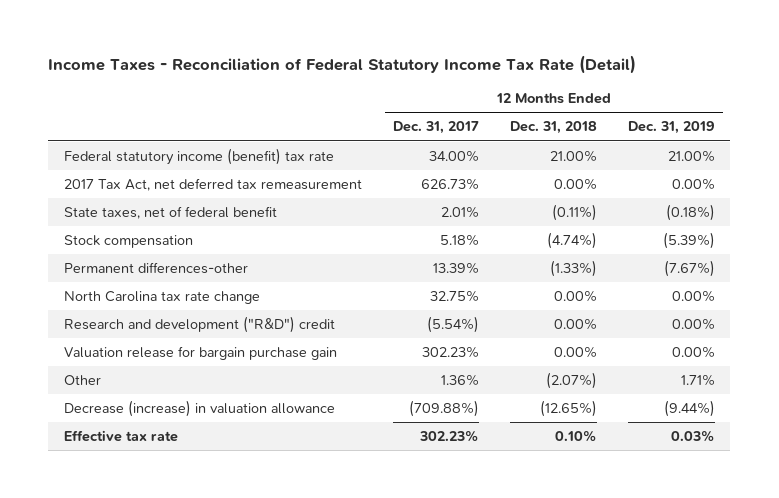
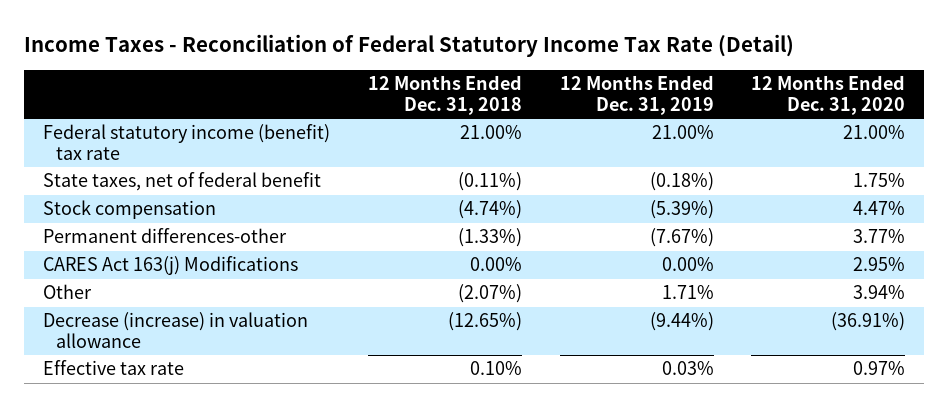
[392,121,479,135] Dec. 31, 2017 -> none
none -> [751,75,906,116] 12 Months Ended Dec. 31, 2020
[63,177,362,191] 2017 Tax Act, net deferred tax remeasurement -> none
[63,290,260,304] North Carolina tax rate change -> none
[63,315,335,333] Research and development ("R&D") credit -> none
[63,345,337,360] Valuation release for bargain purchase gain -> none
none -> [43,256,299,276] CARES Act 163(j) Modifications

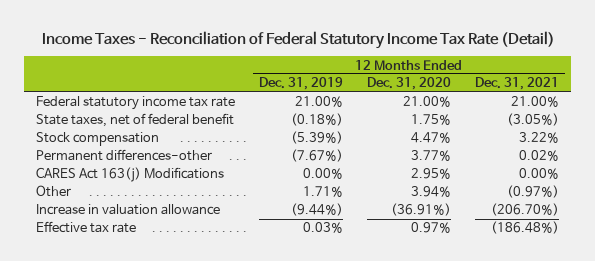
[367,75,522,116] 12 Months Ended Dec. 31, 2018 -> none
none -> [474,77,559,91] Dec. 31, 2021
[43,124,331,161] Federal statutory income (benefit) tax rate -> [36,96,236,111] Federal statutory income tax rate
[43,312,309,349] Decrease (increase) in valuation allowance -> [36,204,221,216] Increase in valuation allowance

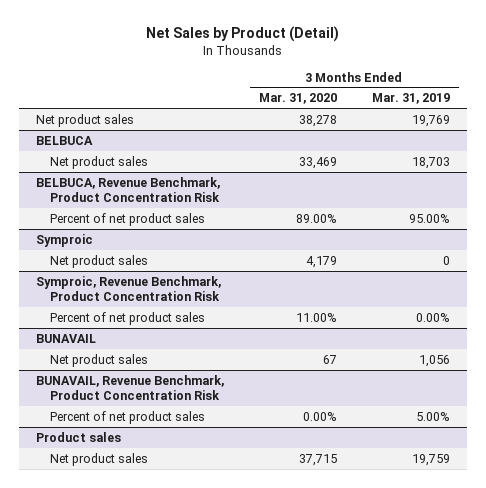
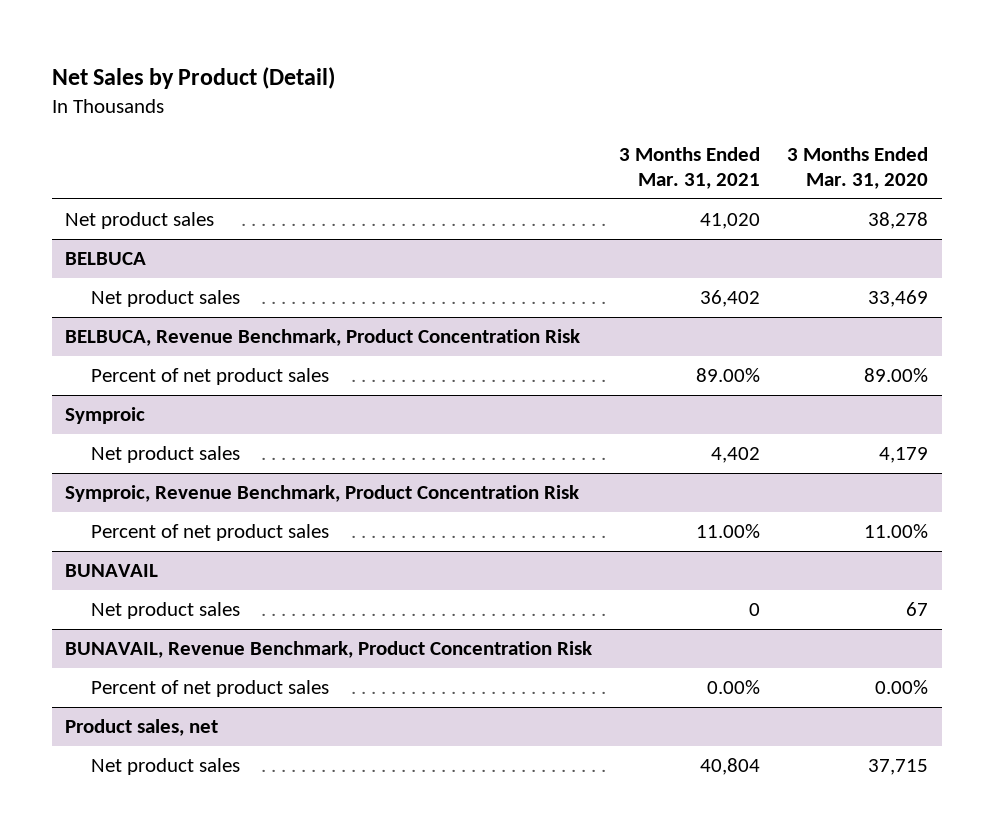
[371,93,450,105] Mar. 31, 2019 -> none
none -> [619,146,761,189] 3 Months Ended Mar. 31, 2021
[36,431,122,442] Product sales -> [65,719,219,737] Product sales, net

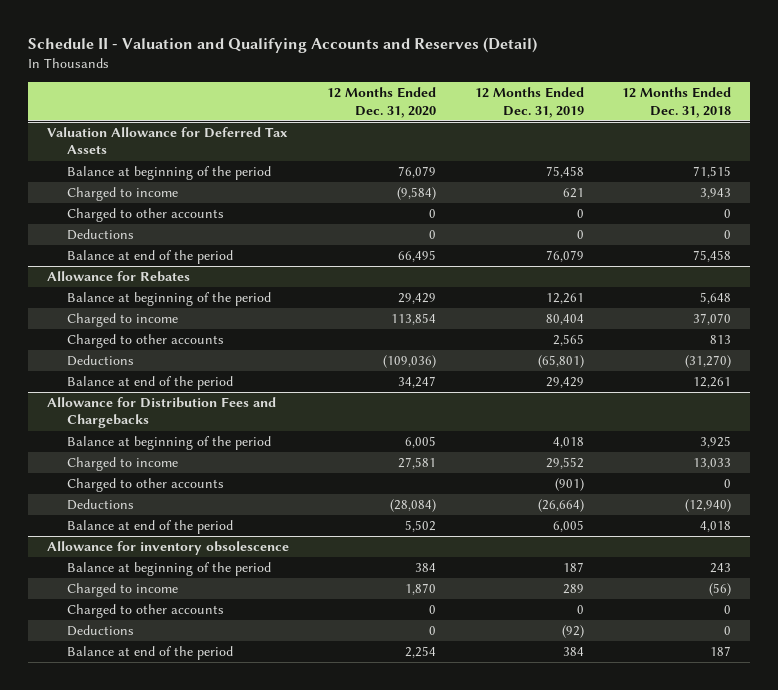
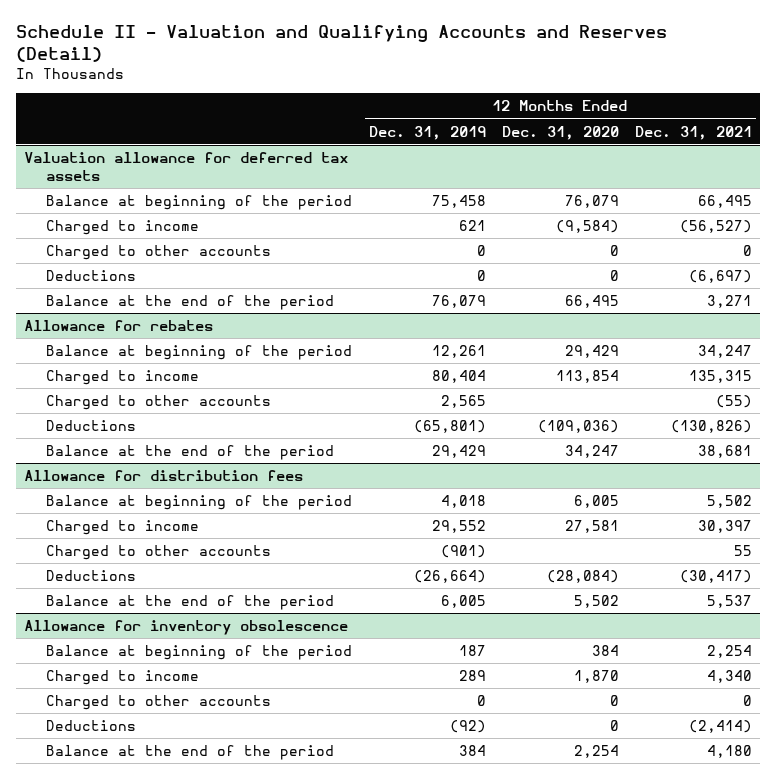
[622,87,732,118] 12 Months Ended Dec. 31, 2018 -> none
none -> [634,125,752,140] Dec. 31, 2021
[47,127,289,155] Valuation Allowance for Deferred Tax Assets -> [24,151,349,181] Valuation allowance for deferred tax assets
[66,250,233,265] Balance at end of the period -> [46,294,335,310] Balance at the end of the period
[47,271,191,283] Allowance for Rebates -> [24,319,214,331] Allowance for rebates
[66,376,233,391] Balance at end of the period -> [46,444,335,460] Balance at the end of the period
[47,397,277,429] Allowance for Distribution Fees and Chargebacks -> [24,469,304,481] Allowance for distribution fees
[66,520,233,535] Balance at end of the period -> [46,594,335,610] Balance at the end of the period
[66,646,233,661] Balance at end of the period -> [46,744,335,760] Balance at the end of the period

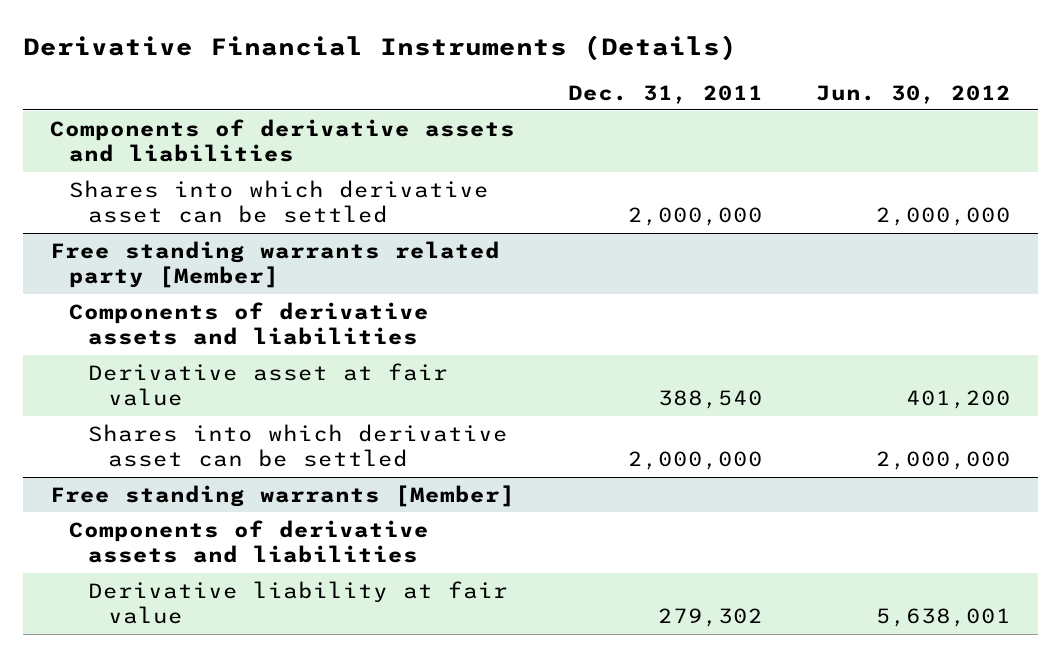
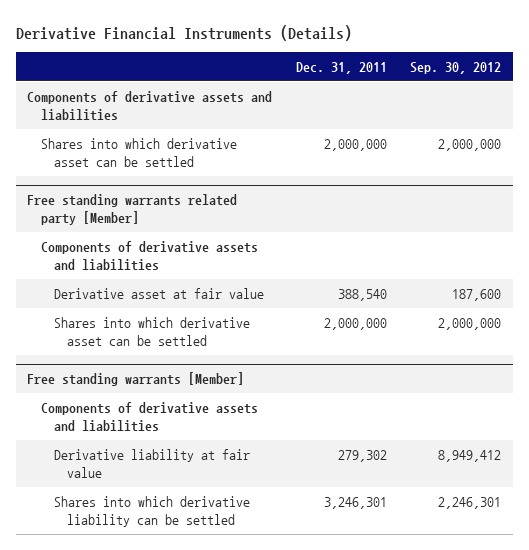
[816,84,1012,104] Jun. 30, 2012 -> none
none -> [410,61,502,74] Sep. 30, 2012
none -> [53,495,250,527] Shares into which derivative liability can be settled

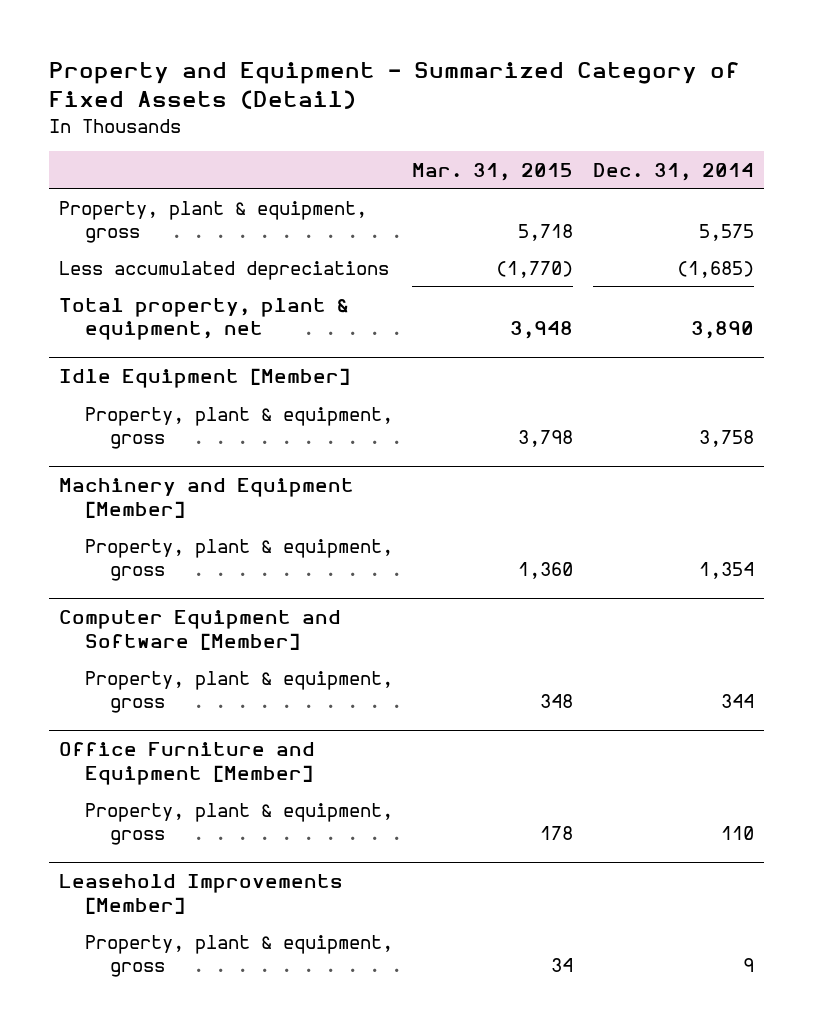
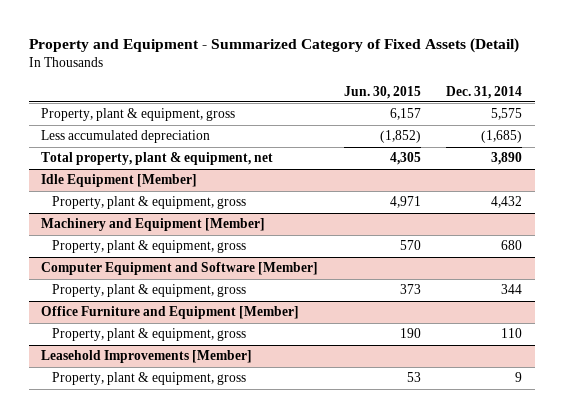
[412,162,574,181] Mar. 31, 2015 -> none
none -> [343,85,421,99] Jun. 30, 2015
[59,260,390,280] Less accumulated depreciations -> [41,130,211,144] Less accumulated depreciation
[699,429,755,447] 3,758 -> [491,196,523,209] 4,432
[699,561,755,579] 1,354 -> [501,240,523,251] 680

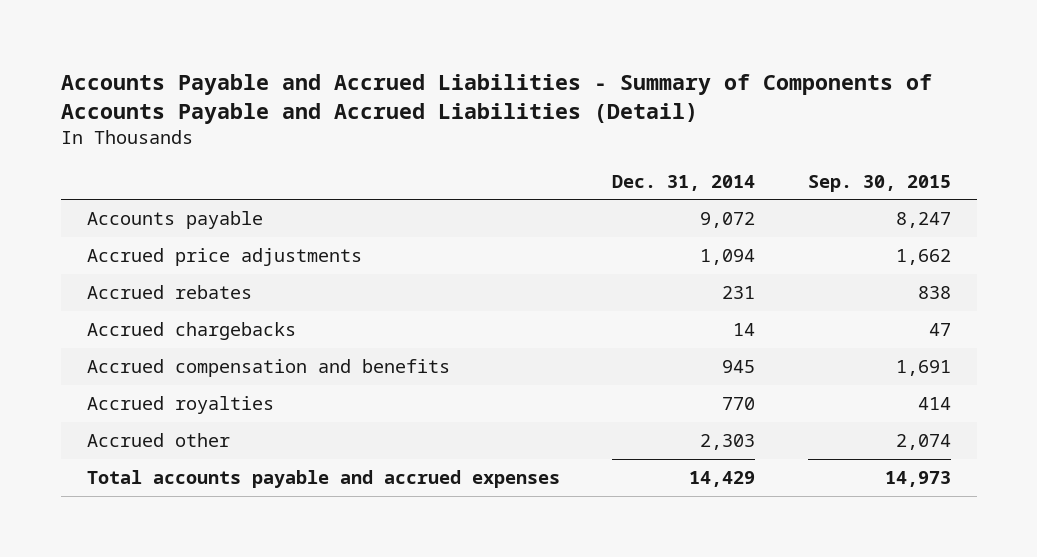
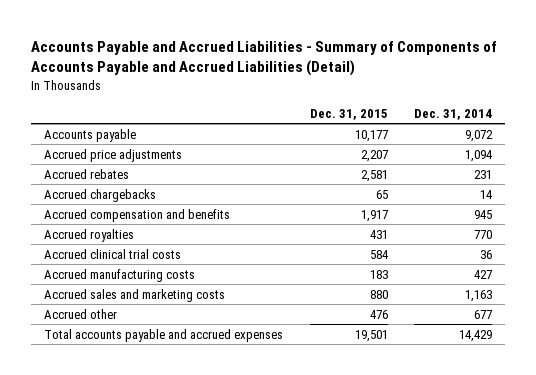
[807,174,951,192] Sep. 30, 2015 -> none
none -> [309,108,388,120] Dec. 31, 2015
none -> [44,248,182,259] Accrued clinical trial costs
none -> [44,268,196,282] Accrued manufacturing costs
none -> [44,288,226,302] Accrued sales and marketing costs
[700,434,756,451] 2,303 -> [474,309,493,319] 677

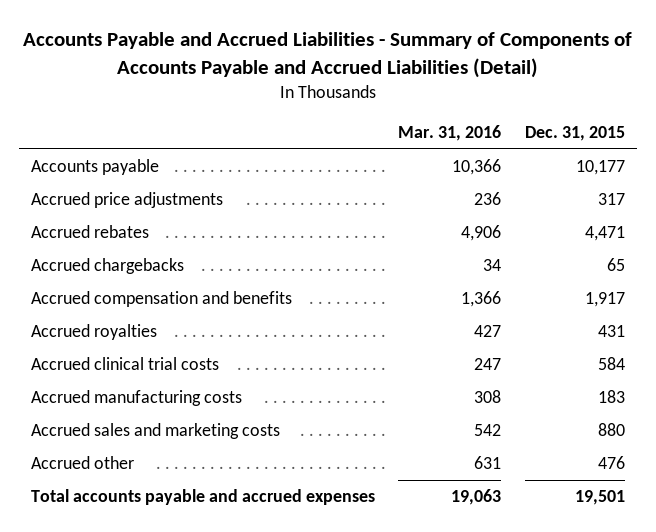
[414,108,493,120] Dec. 31, 2014 -> none
none -> [398,124,502,141] Mar. 31, 2016
[360,149,388,162] 2,207 -> [598,193,626,206] 317
[360,169,388,182] 2,581 -> [585,226,626,242] 4,471

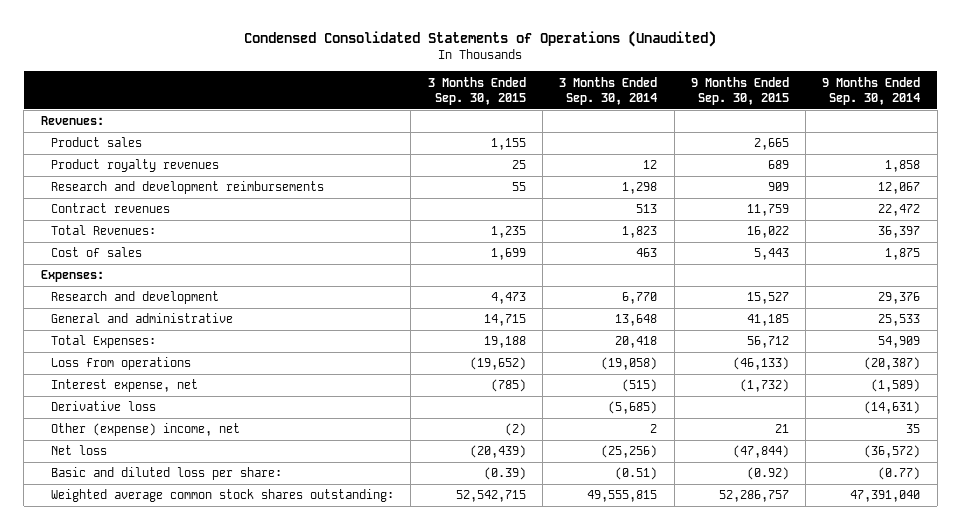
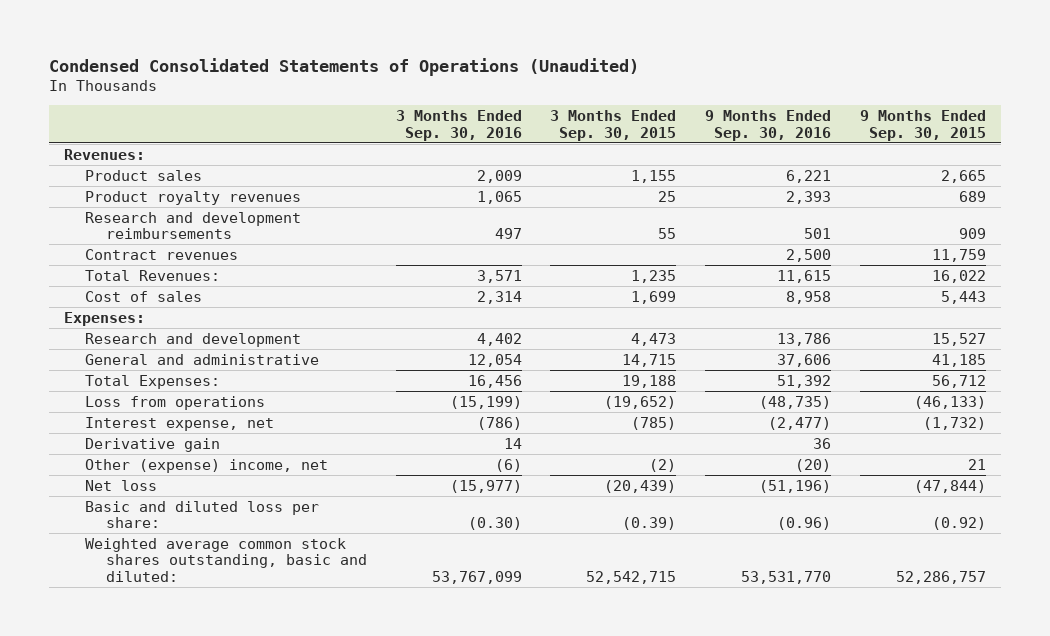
[559,76,658,105] 3 Months Ended Sep. 30, 2014 -> none
[822,76,921,105] 9 Months Ended Sep. 30, 2014 -> none
none -> [395,109,522,141] 3 Months Ended Sep. 30, 2016
none -> [705,109,832,141] 9 Months Ended Sep. 30, 2016
[51,401,157,412] Derivative loss -> none
none -> [84,437,220,452] Derivative gain
[51,489,395,503] Weighted average common stock shares outstanding: -> [84,537,367,582] Weighted average common stock shares outstanding, basic and diluted:

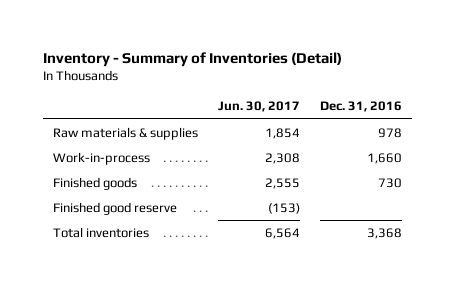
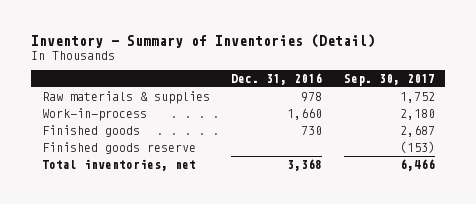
[218,101,301,113] Jun. 30, 2017 -> none
none -> [343,73,435,86] Sep. 30, 2017
[53,201,178,215] Finished good reserve -> [41,142,196,155] Finished goods reserve
[53,226,150,238] Total inventories -> [41,159,196,172] Total inventories, net

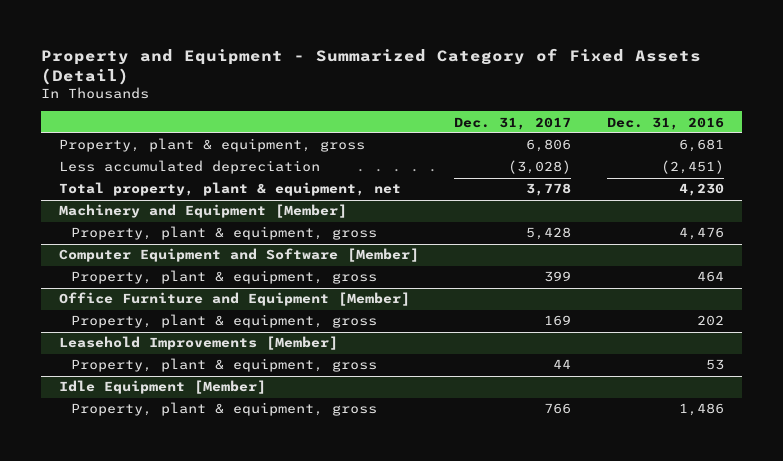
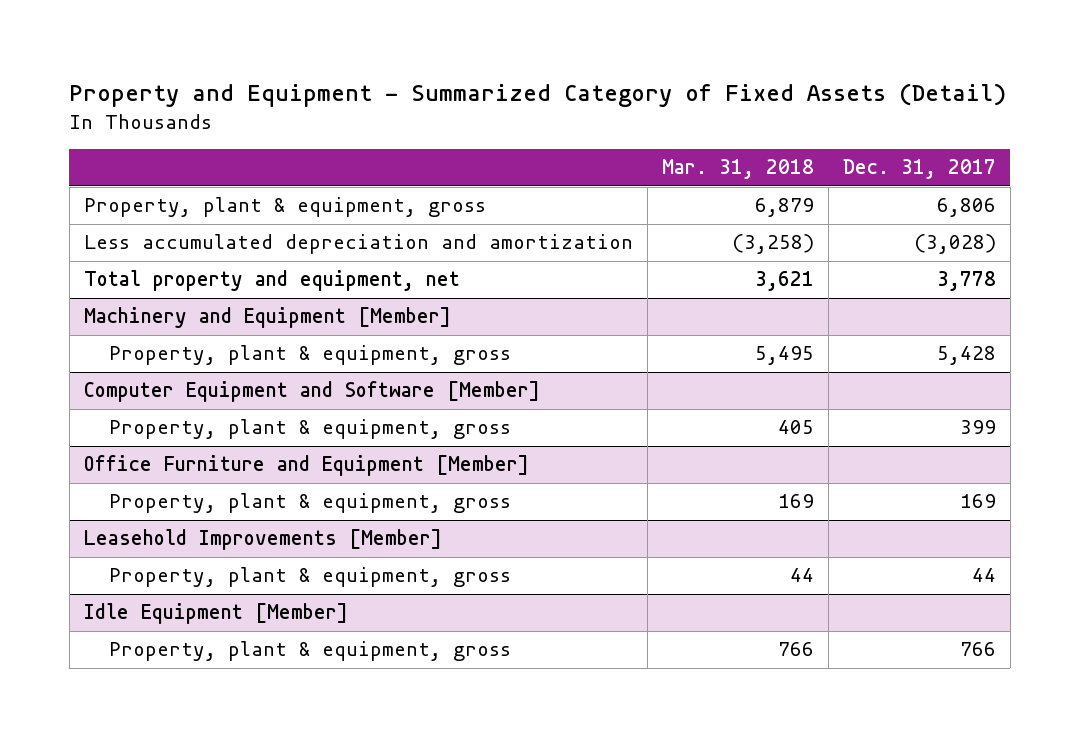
[607,116,725,130] Dec. 31, 2016 -> none
none -> [661,159,814,180] Mar. 31, 2018
[58,160,320,175] Less accumulated depreciation -> [83,234,633,255] Less accumulated depreciation and amortization
[58,182,401,197] Total property, plant & equipment, net -> [83,270,460,292] Total property and equipment, net

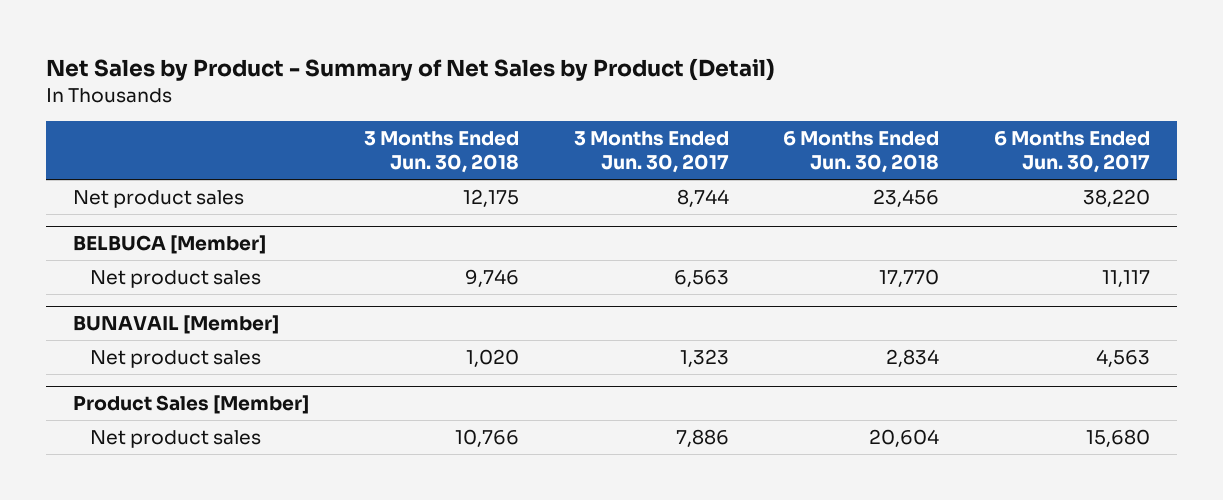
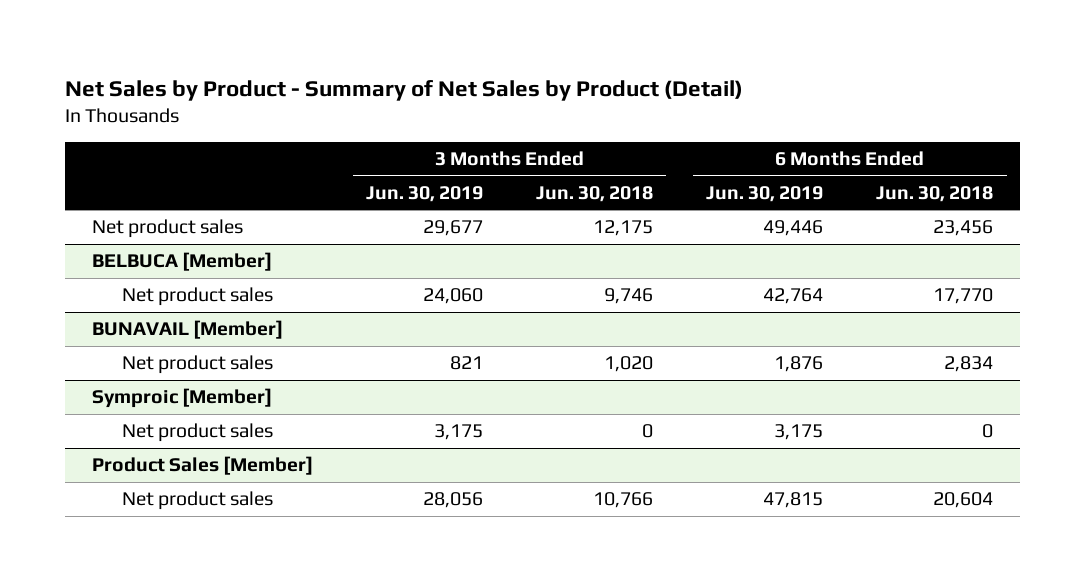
[573,130,729,173] 3 Months Ended Jun. 30, 2017 -> none
[993,130,1150,173] 6 Months Ended Jun. 30, 2017 -> none
none -> [366,185,484,202] Jun. 30, 2019
none -> [706,185,824,202] Jun. 30, 2019
none -> [91,388,272,409] Symproic [Member]
none -> [122,423,274,443] Net product sales

